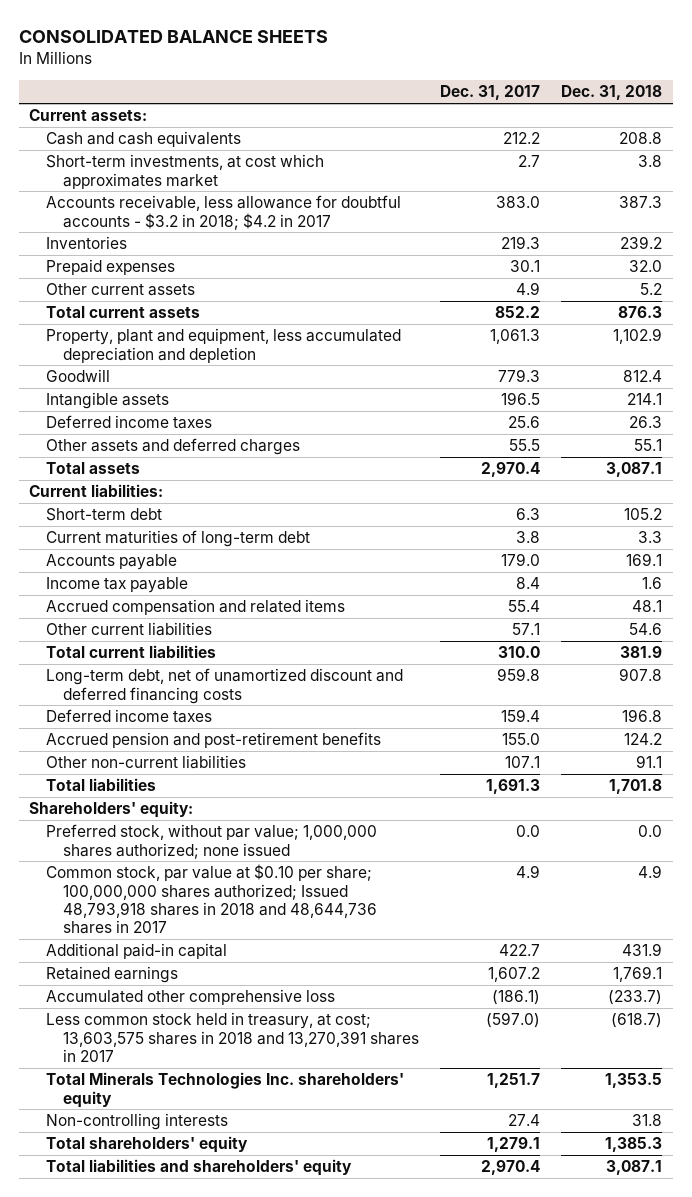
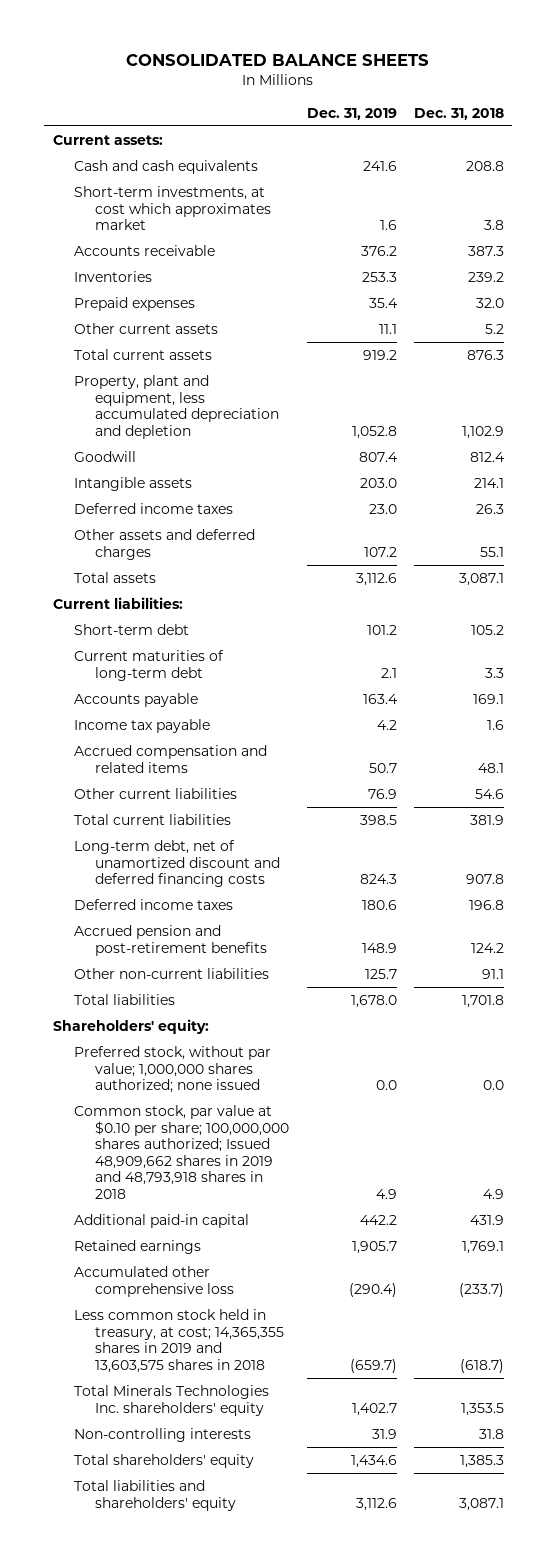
[440,85,541,101] Dec. 31, 2017 -> none
none -> [306,107,397,120] Dec. 31, 2019
[46,195,402,230] Accounts receivable, less allowance for doubtful accounts - $3.2 in 2018; $4.2 in 2017 -> [74,245,216,257] Accounts receivable
[46,864,378,934] Common stock, par value at $0.10 per share; 100,000,000 shares authorized; Issued 48,793,918 shares in 2018 and 48,644,736 shares in 2017 -> [74,1105,290,1199] Common stock, par value at $0.10 per share; 100,000,000 shares authorized; Issued 48,909,662 shares in 2019 and 48,793,918 shares in 2018
[46,1012,420,1062] Less common stock held in treasury, at cost; 13,603,575 shares in 2018 and 13,270,391 shares in 2017 -> [74,1309,285,1373] Less common stock held in treasury, at cost; 14,365,355 shares in 2019 and 13,603,575 shares in 2018

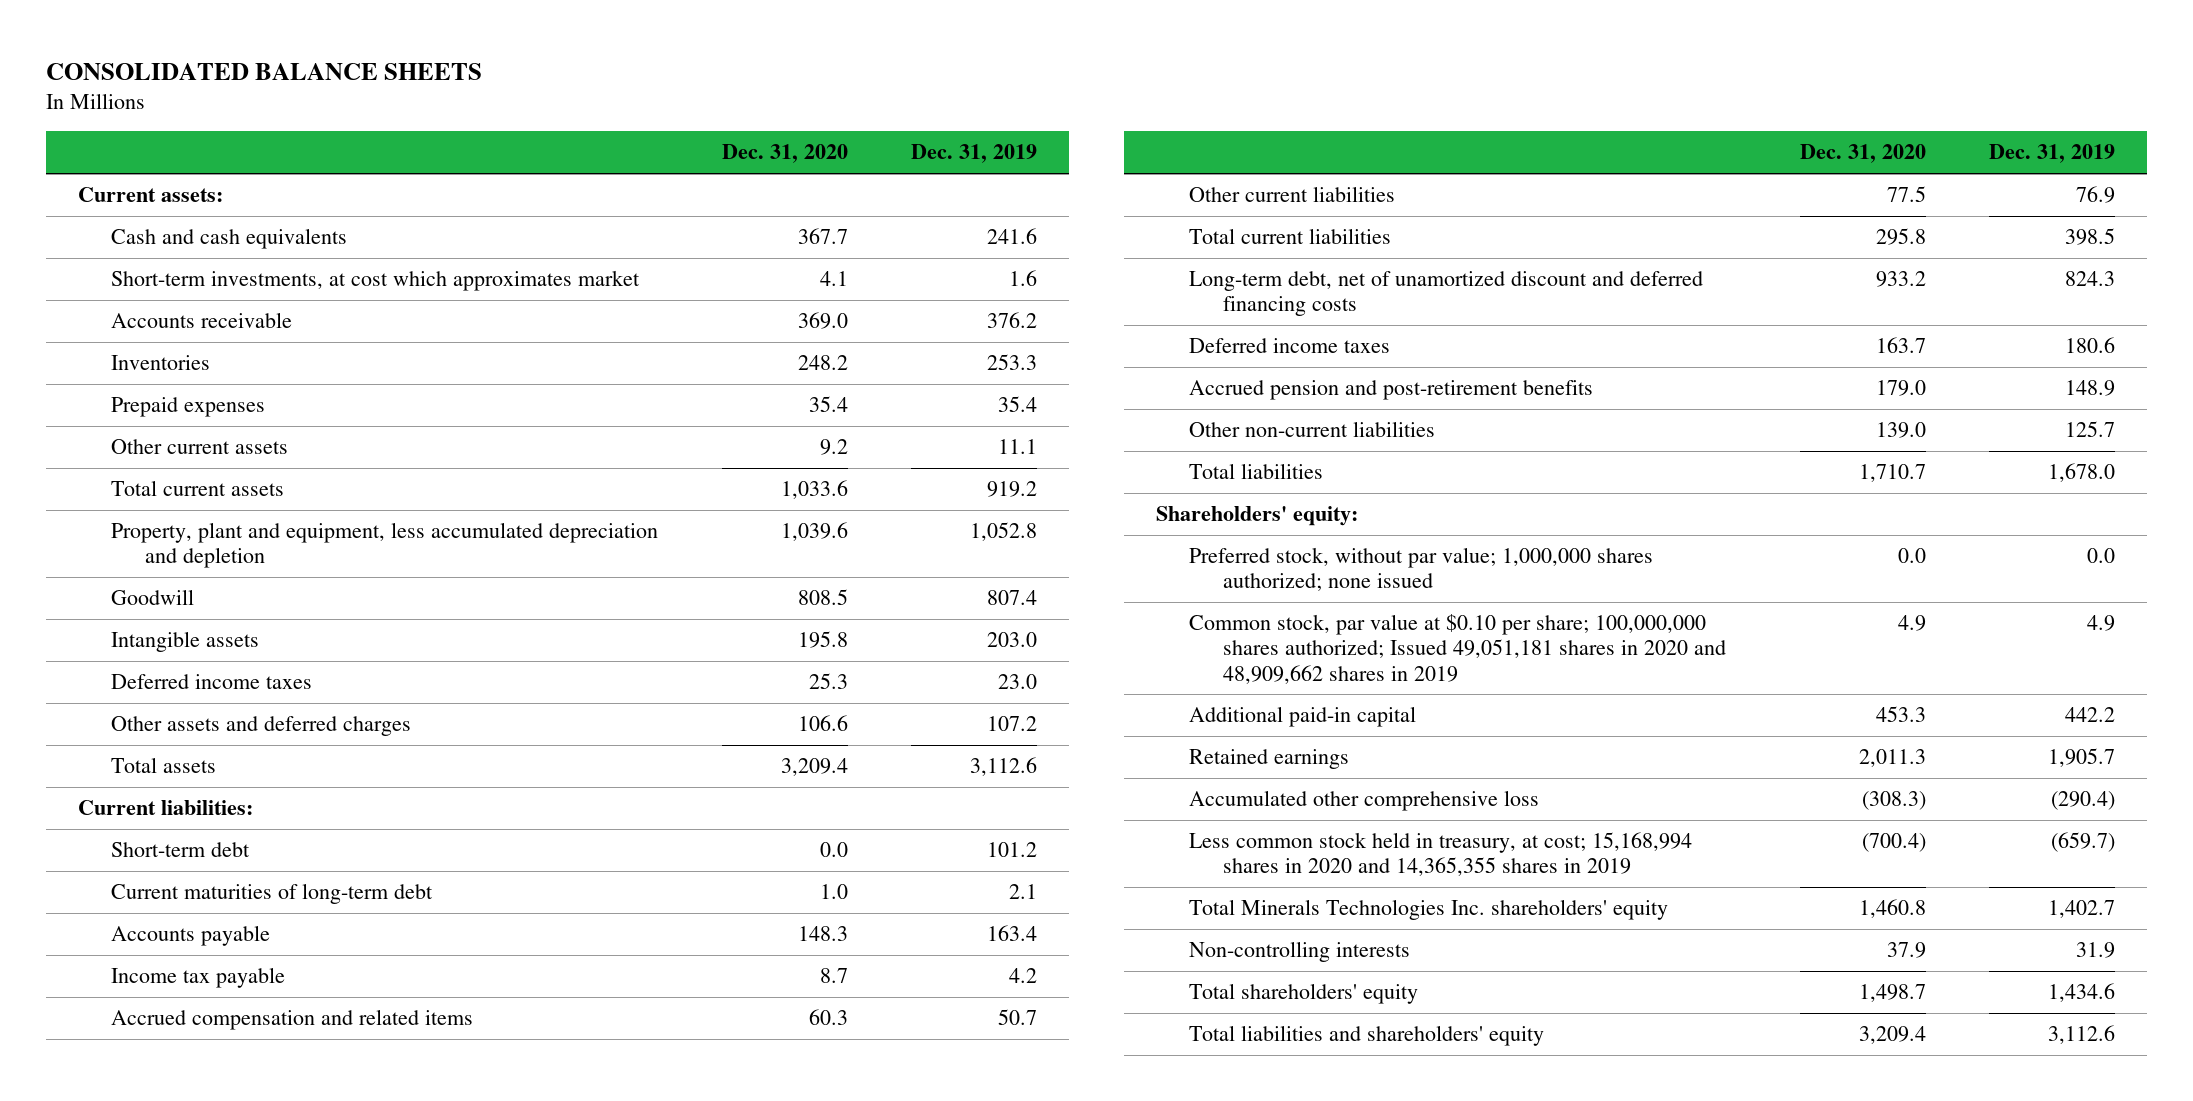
[413,107,504,120] Dec. 31, 2018 -> none
none -> [721,144,848,164] Dec. 31, 2020
[74,1105,290,1199] Common stock, par value at $0.10 per share; 100,000,000 shares authorized; Issued 48,909,662 shares in 2019 and 48,793,918 shares in 2018 -> [1189,614,1726,684] Common stock, par value at $0.10 per share; 100,000,000 shares authorized; Issued 49,051,181 shares in 2020 and 48,909,662 shares in 2019
[74,1309,285,1373] Less common stock held in treasury, at cost; 14,365,355 shares in 2019 and 13,603,575 shares in 2018 -> [1189,832,1693,877] Less common stock held in treasury, at cost; 15,168,994 shares in 2020 and 14,365,355 shares in 2019

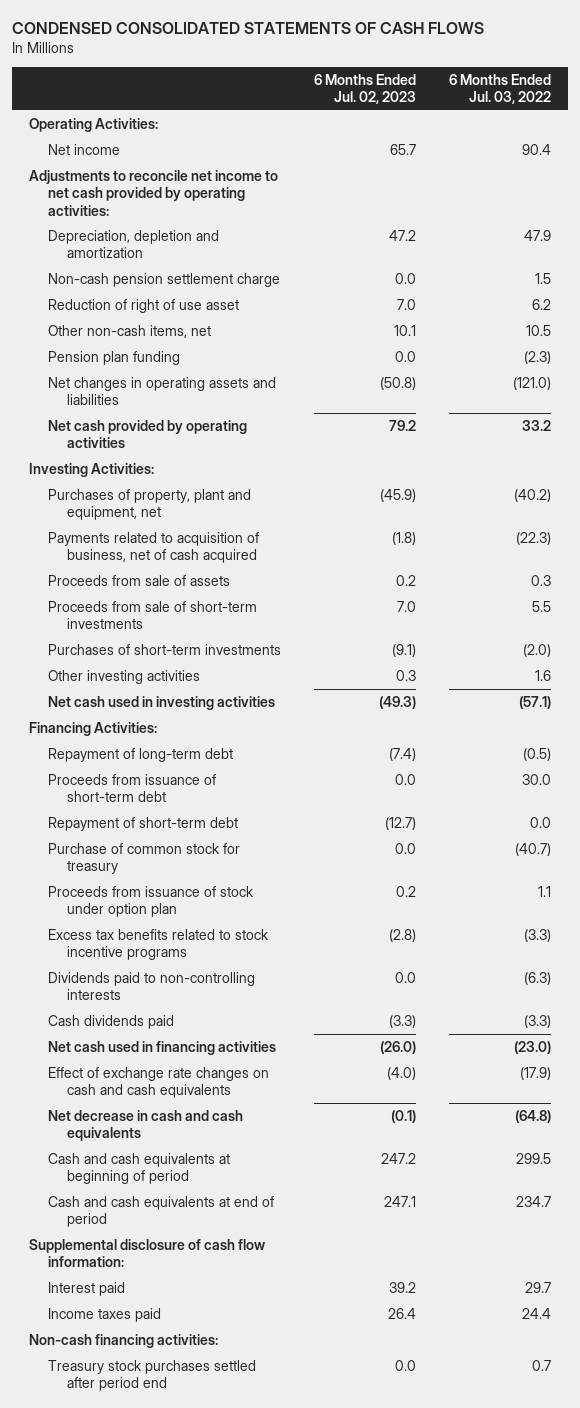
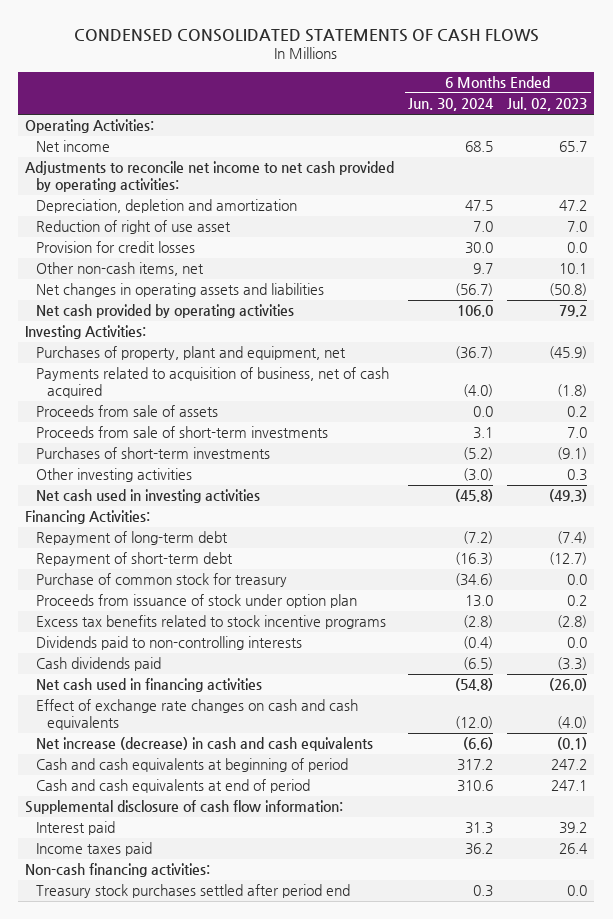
[449,73,552,105] 6 Months Ended Jul. 03, 2022 -> none
none -> [408,98,495,112] Jun. 30, 2024
[47,272,280,287] Non-cash pension settlement charge -> none
none -> [36,241,196,254] Provision for credit losses
[47,350,180,365] Pension plan funding -> none
[47,773,216,803] Proceeds from issuance of short-term debt -> none
[47,1109,243,1142] Net decrease in cash and cash equivalents -> [36,737,374,752] Net increase (decrease) in cash and cash equivalents

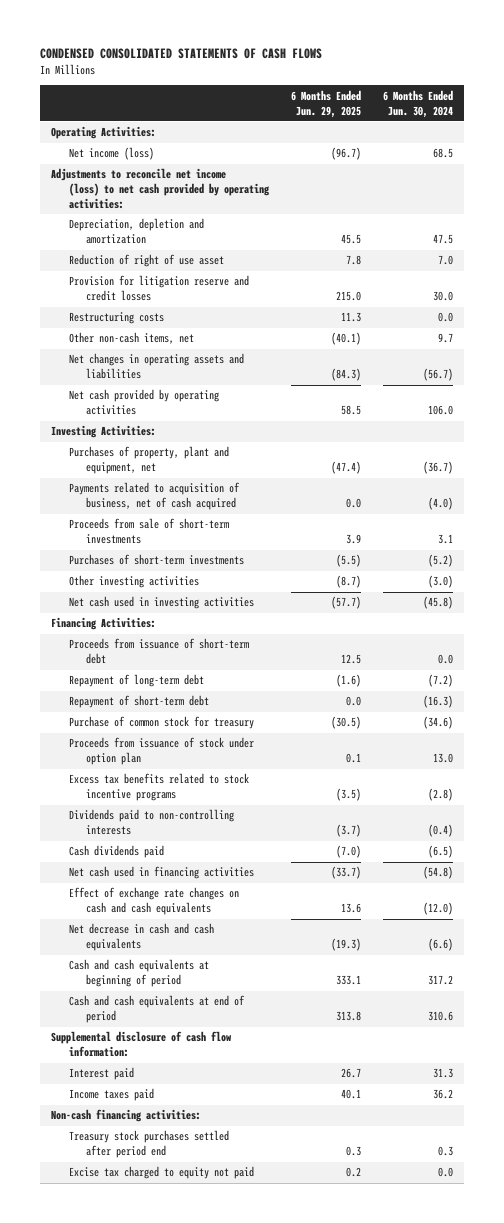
[507,97,588,112] Jul. 02, 2023 -> none
none -> [290,89,361,118] 6 Months Ended Jun. 29, 2025
[36,140,111,153] Net income -> [68,147,154,161] Net income (loss)
[25,161,395,193] Adjustments to reconcile net income to net cash provided by operating activities: -> [51,168,270,210] Adjustments to reconcile net income (loss) to net cash provided by operating activities:
[36,241,196,254] Provision for credit losses -> [68,275,249,302] Provision for litigation reserve and credit losses
none -> [68,312,164,325] Restructuring costs
[36,405,219,418] Proceeds from sale of assets -> none
none -> [68,638,249,665] Proceeds from issuance of short-term debt
[36,737,374,752] Net increase (decrease) in cash and cash equivalents -> [68,923,214,952] Net decrease in cash and cash equivalents
none -> [68,1166,254,1180] Excise tax charged to equity not paid

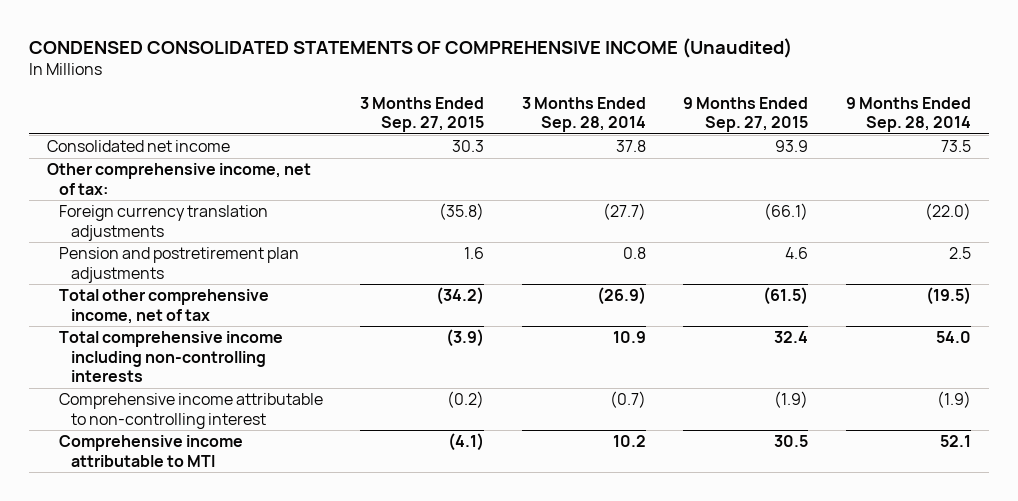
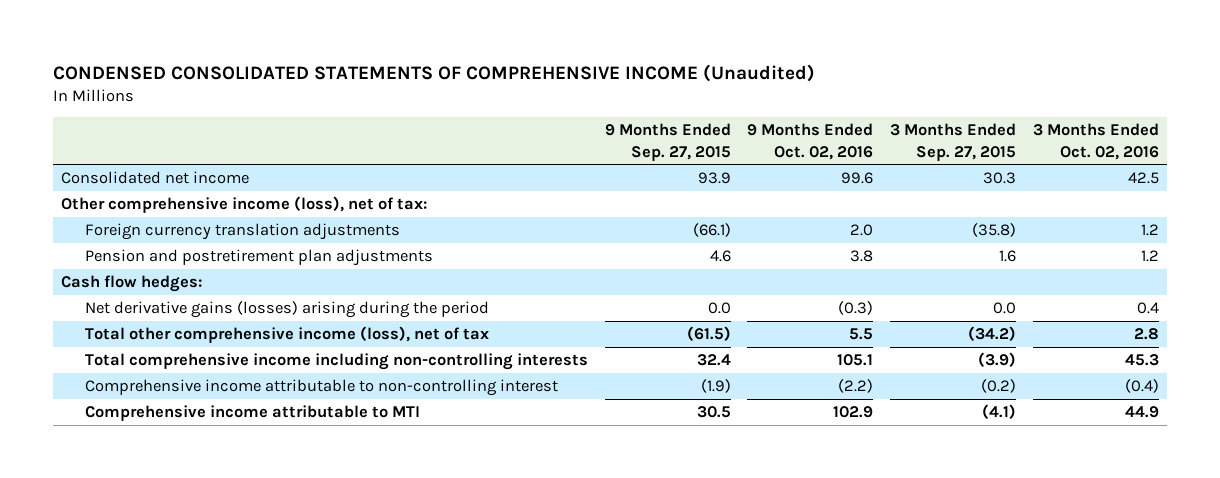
[521,96,646,132] 3 Months Ended Sep. 28, 2014 -> none
[845,96,971,132] 9 Months Ended Sep. 28, 2014 -> none
none -> [747,123,874,160] 9 Months Ended Oct. 02, 2016
none -> [1032,123,1159,160] 3 Months Ended Oct. 02, 2016
[47,163,312,195] Other comprehensive income, net of tax: -> [61,196,428,214] Other comprehensive income (loss), net of tax:
none -> [61,275,203,293] Cash flow hedges:
none -> [85,301,490,319] Net derivative gains (losses) arising during the period
[59,289,270,324] Total other comprehensive income, net of tax -> [85,326,490,344] Total other comprehensive income (loss), net of tax

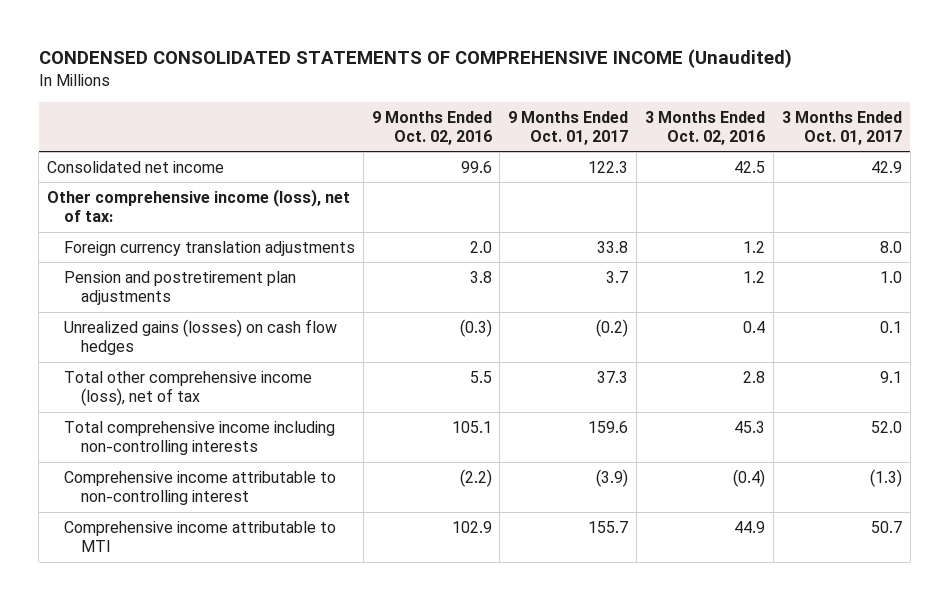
[604,123,731,161] 9 Months Ended Sep. 27, 2015 -> none
[889,123,1016,161] 3 Months Ended Sep. 27, 2015 -> none
none -> [508,110,629,145] 9 Months Ended Oct. 01, 2017
none -> [781,110,902,145] 3 Months Ended Oct. 01, 2017
[61,275,203,293] Cash flow hedges: -> none
[85,301,490,319] Net derivative gains (losses) arising during the period -> [63,318,337,356] Unrealized gains (losses) on cash flow hedges

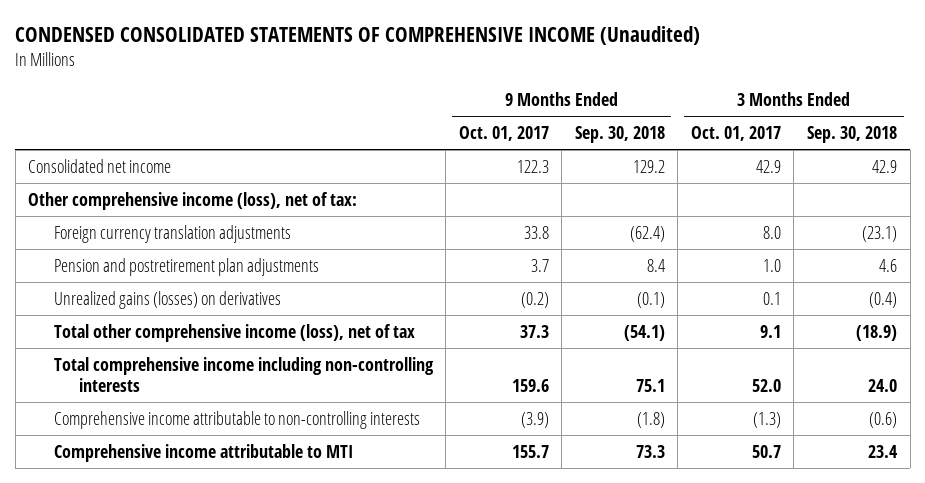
[371,110,492,145] 9 Months Ended Oct. 02, 2016 -> none
[645,110,766,145] 3 Months Ended Oct. 02, 2016 -> none
none -> [574,126,665,144] Sep. 30, 2018
none -> [807,126,898,144] Sep. 30, 2018
[63,318,337,356] Unrealized gains (losses) on cash flow hedges -> [53,290,281,309] Unrealized gains (losses) on derivatives
[63,470,336,506] Comprehensive income attributable to non-controlling interest -> [53,410,420,429] Comprehensive income attributable to non-controlling interests

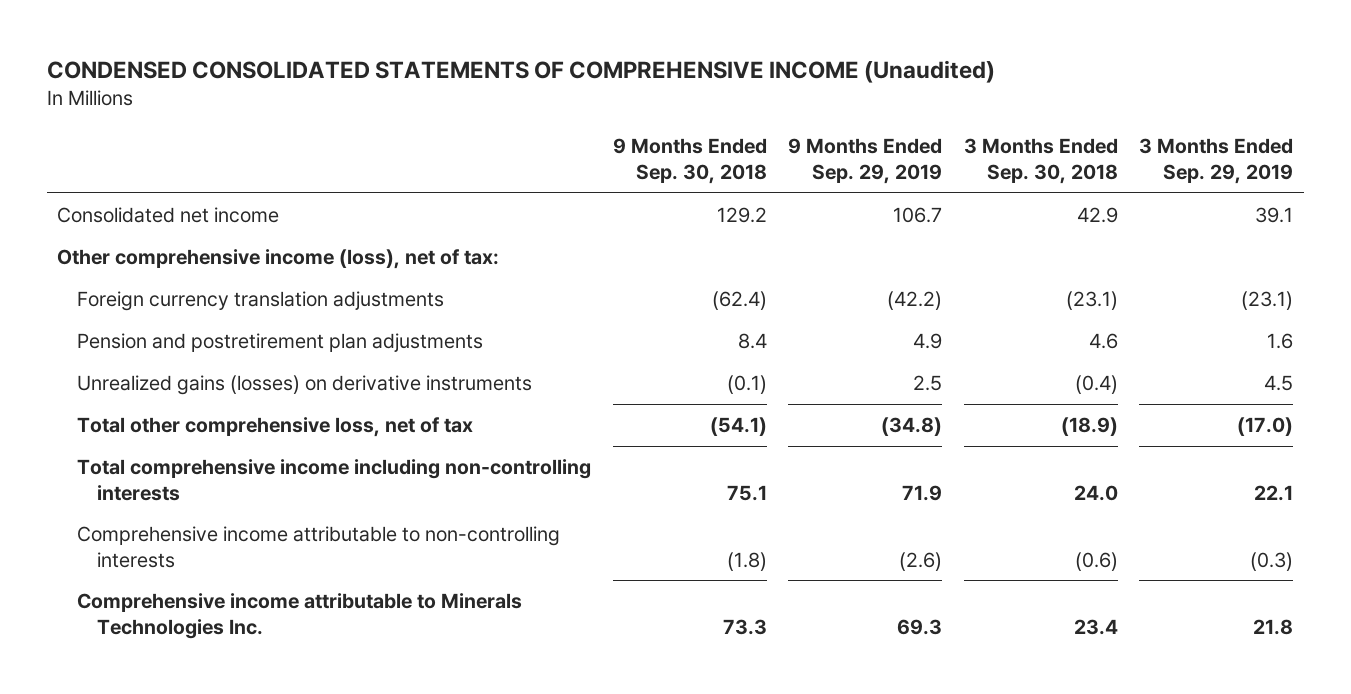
[458,126,549,142] Oct. 01, 2017 -> none
[690,126,781,142] Oct. 01, 2017 -> none
none -> [788,138,943,184] 9 Months Ended Sep. 29, 2019
none -> [1139,138,1294,184] 3 Months Ended Sep. 29, 2019
[53,290,281,309] Unrealized gains (losses) on derivatives -> [77,374,533,395] Unrealized gains (losses) on derivative instruments
[53,323,415,342] Total other comprehensive income (loss), net of tax -> [77,416,474,437] Total other comprehensive loss, net of tax
[53,443,353,462] Comprehensive income attributable to MTI -> [77,592,523,639] Comprehensive income attributable to Minerals Technologies Inc.

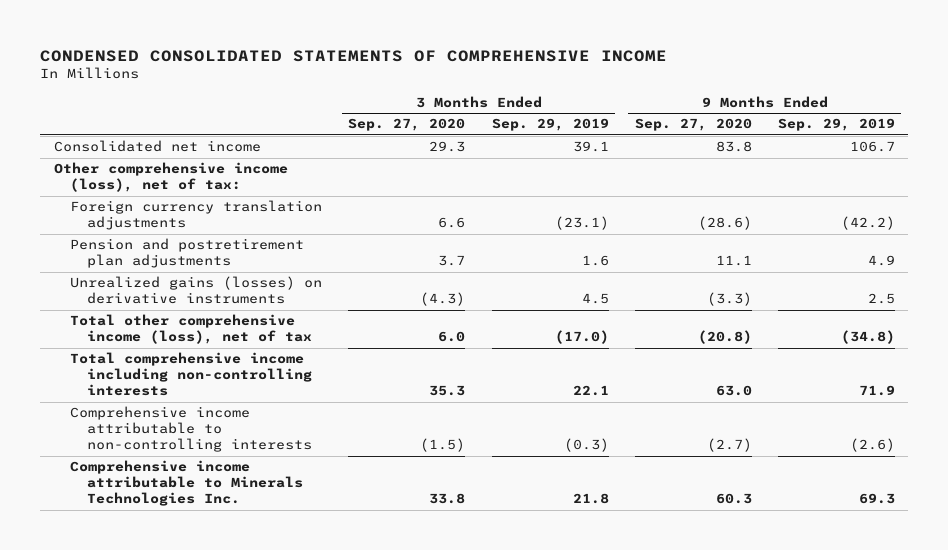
[46,59,995,83] CONDENSED CONSOLIDATED STATEMENTS OF COMPREHENSIVE INCOME (Unaudited) -> [40,49,668,62] CONDENSED CONSOLIDATED STATEMENTS OF COMPREHENSIVE INCOME
[612,138,767,184] 9 Months Ended Sep. 30, 2018 -> none
[963,138,1118,184] 3 Months Ended Sep. 30, 2018 -> none
none -> [348,118,466,132] Sep. 27, 2020
none -> [634,118,752,132] Sep. 27, 2020
[77,416,474,437] Total other comprehensive loss, net of tax -> [70,314,313,345] Total other comprehensive income (loss), net of tax

